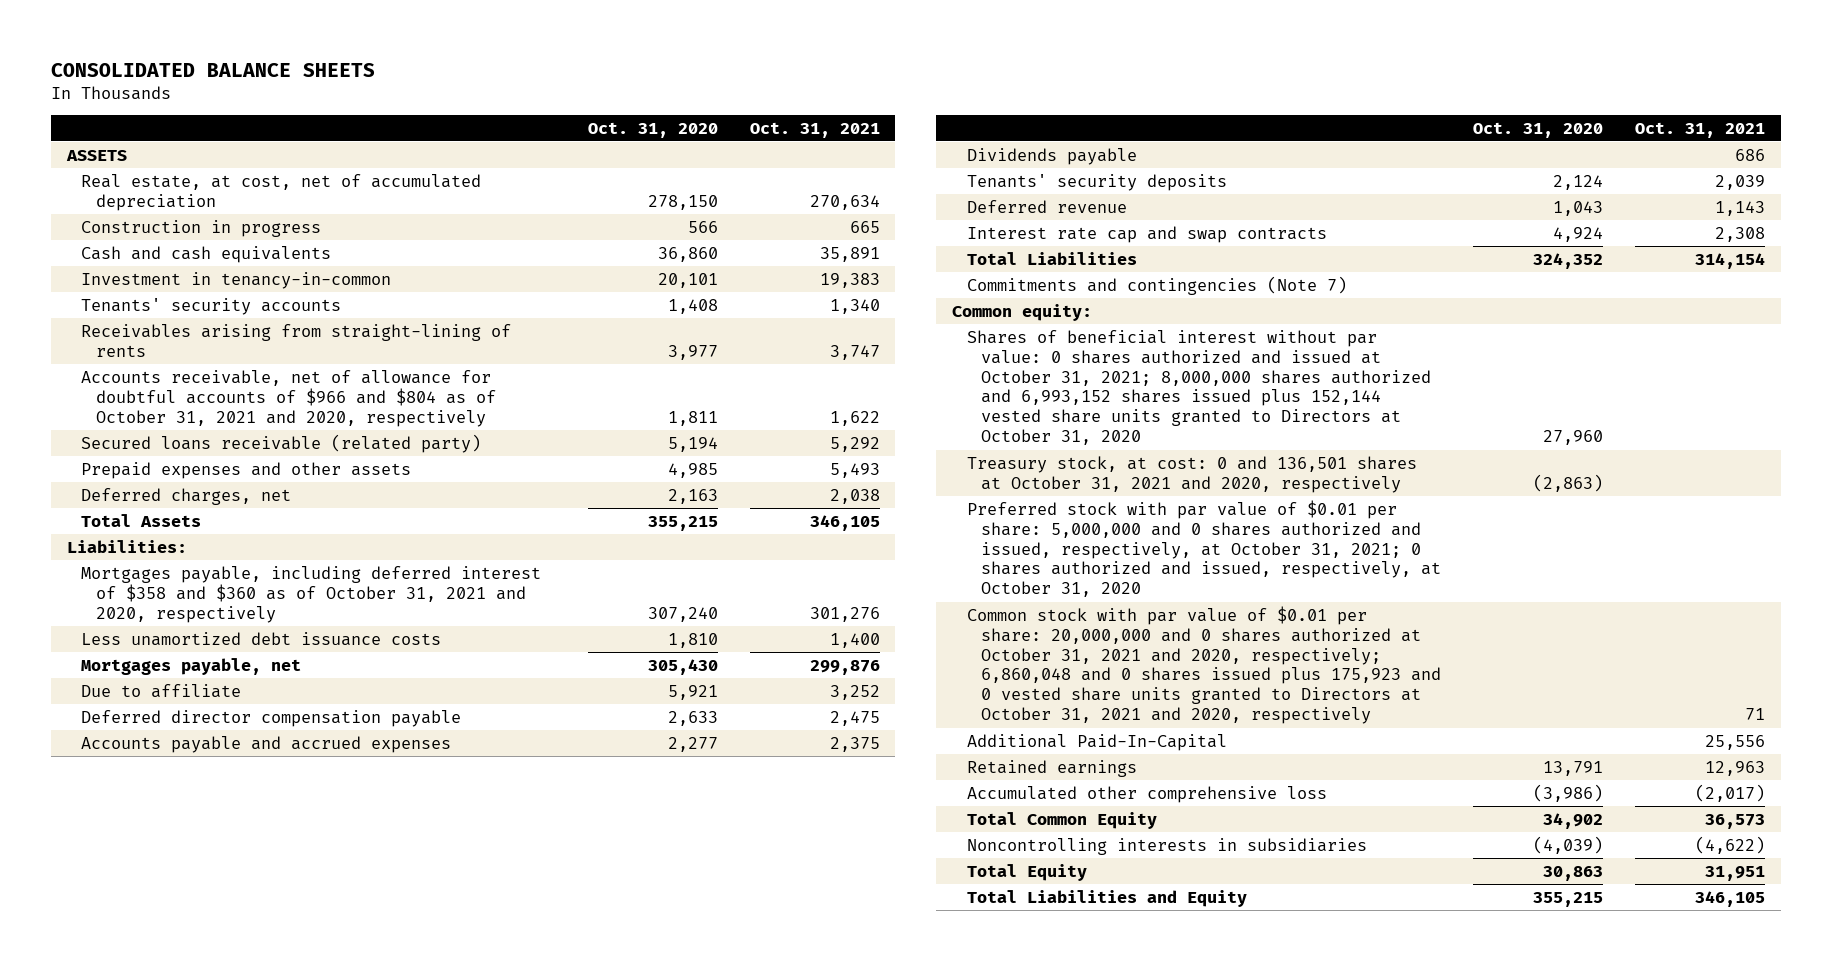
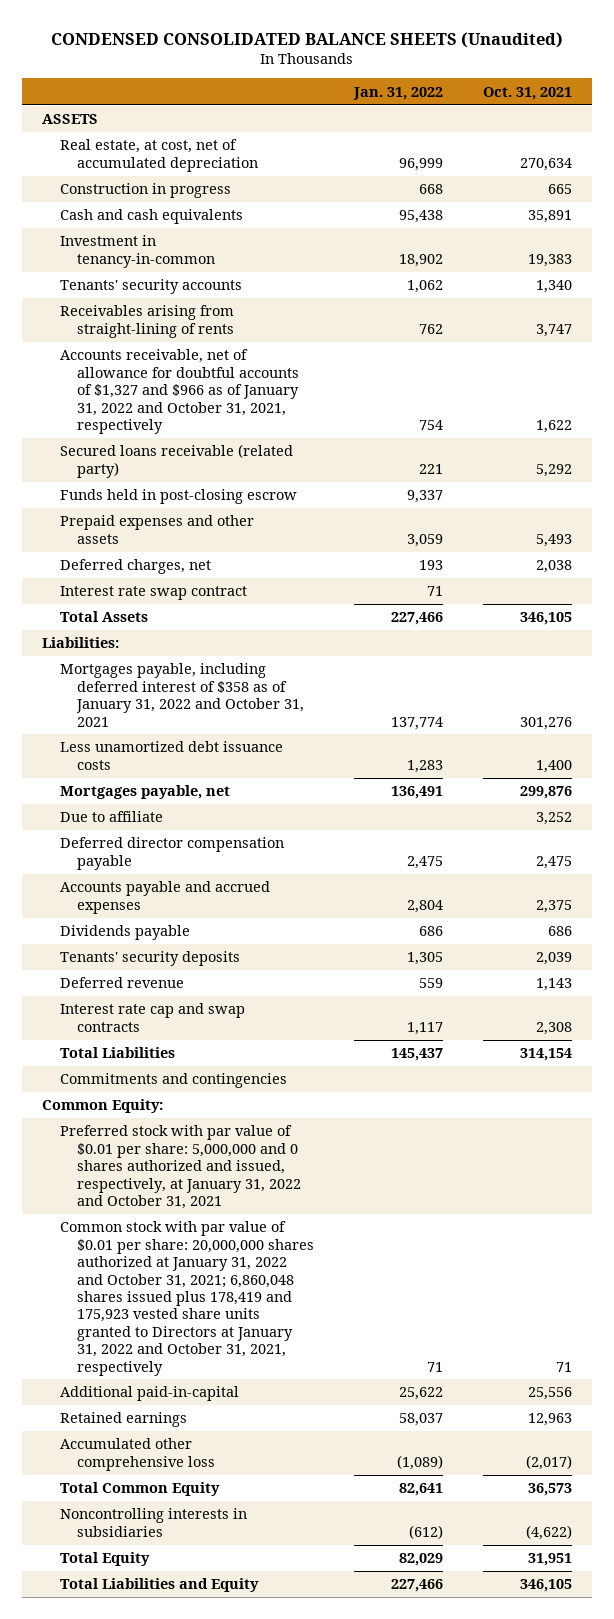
[51,62,376,77] CONSOLIDATED BALANCE SHEETS -> [51,31,564,48] CONDENSED CONSOLIDATED BALANCE SHEETS (Unaudited)
[587,121,718,138] Oct. 31, 2020 -> none
none -> [353,86,444,100] Jan. 31, 2022
[81,369,496,427] Accounts receivable, net of allowance for doubtful accounts of $966 and $804 as of October 31, 2021 and 2020, respectively -> [59,349,300,434] Accounts receivable, net of allowance for doubtful accounts of $1,327 and $966 as of January 31, 2022 and October 31, 2021, respectively
none -> [59,489,297,505] Funds held in post-closing escrow
none -> [59,586,247,601] Interest rate swap contract
[81,565,542,623] Mortgages payable, including deferred interest of $358 and $360 as of October 31, 2021 and 2020, respectively -> [59,663,305,727] Mortgages payable, including deferred interest of $358 as of January 31, 2022 and October 31, 2021
[966,329,1431,446] Shares of beneficial interest without par value: 0 shares authorized and issued at October 31, 2021; 8,000,000 shares authorized and 6,993,152 shares issued plus 152,144 vested share units granted to Directors at October 31, 2020 -> none
[966,455,1417,493] Treasury stock, at cost: 0 and 136,501 shares at October 31, 2021 and 2020, respectively -> none
[966,275,1347,295] Commitments and contingencies (Note 7) -> [59,1073,287,1089] Commitments and contingencies
[952,303,1093,321] Common equity: -> [42,1099,164,1114] Common Equity:
[966,499,1441,598] Preferred stock with par value of $0.01 per share: 5,000,000 and 0 shares authorized and issued, respectively, at October 31, 2021; 0 shares authorized and issued, respectively, at October 31, 2020 -> [59,1125,302,1209] Preferred stock with par value of $0.01 per share: 5,000,000 and 0 shares authorized and issued, respectively, at January 31, 2022 and October 31, 2021
[966,605,1441,725] Common stock with par value of $0.01 per share: 20,000,000 and 0 shares authorized at October 31, 2021 and 2020, respectively; 6,860,048 and 0 shares issued plus 175,923 and 0 vested share units granted to Directors at October 31, 2021 and 2020, respectively -> [59,1221,315,1376] Common stock with par value of $0.01 per share: 20,000,000 shares authorized at January 31, 2022 and October 31, 2021; 6,860,048 shares issued plus 178,419 and 175,923 vested share units granted to Directors at January 31, 2022 and October 31, 2021, respectively
[966,733,1227,751] Additional Paid-In-Capital -> [59,1386,239,1402] Additional paid-in-capital

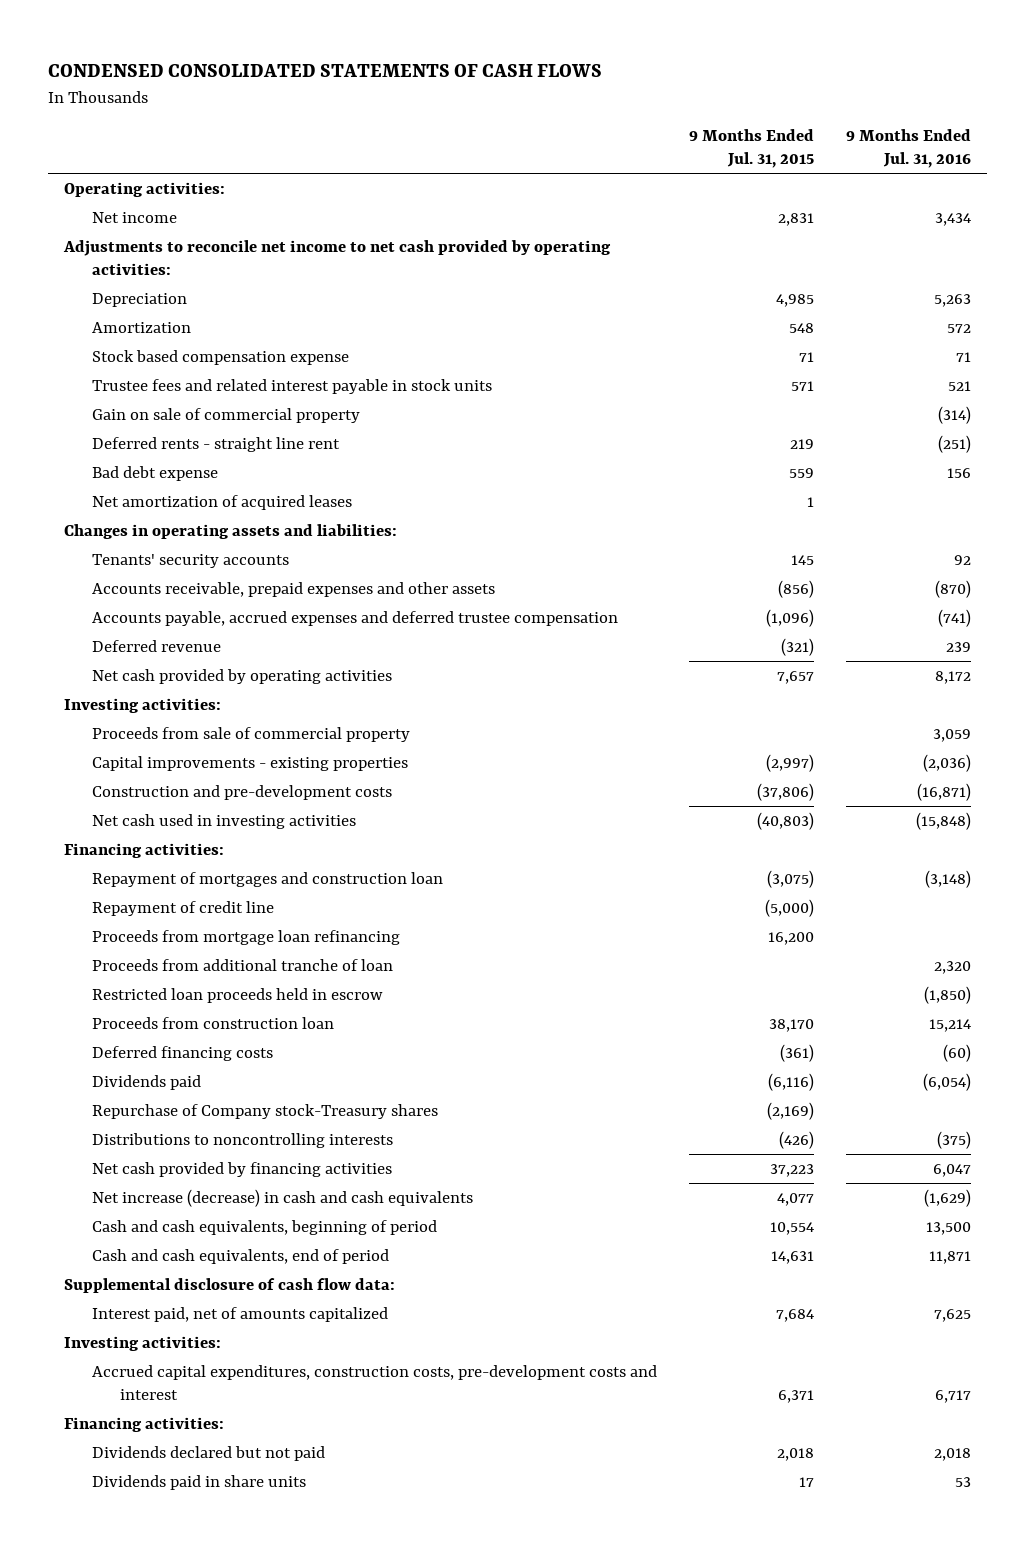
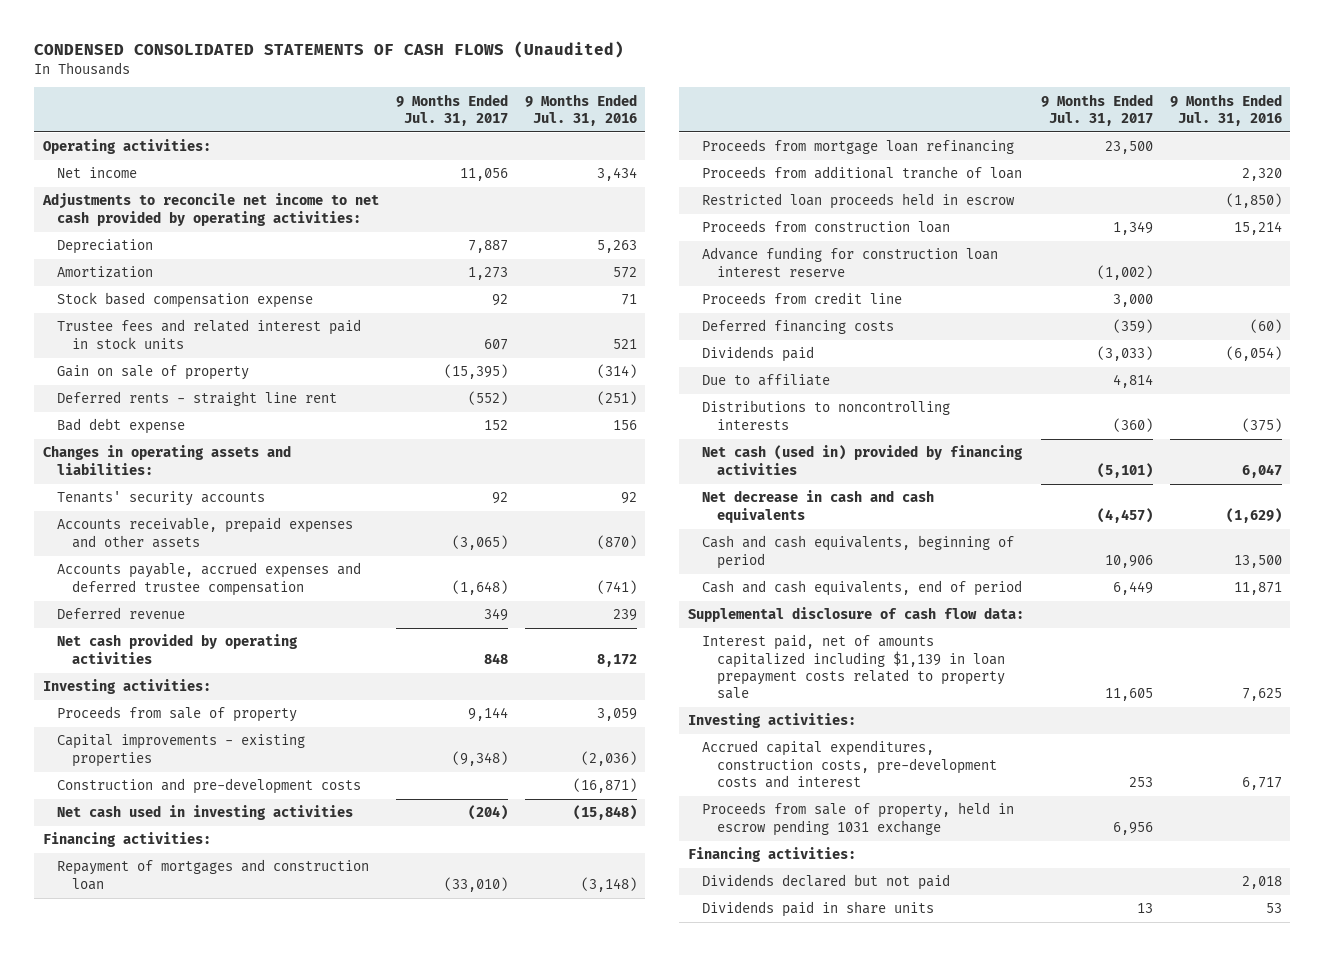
[47,64,602,78] CONDENSED CONSOLIDATED STATEMENTS OF CASH FLOWS -> [34,41,625,59] CONDENSED CONSOLIDATED STATEMENTS OF CASH FLOWS (Unaudited)
[689,129,815,169] 9 Months Ended Jul. 31, 2015 -> none
none -> [395,93,508,126] 9 Months Ended Jul. 31, 2017
[92,379,493,395] Trustee fees and related interest payable in stock units -> [57,319,362,349] Trustee fees and related interest paid in stock units
[92,408,361,424] Gain on sale of commercial property -> [57,365,250,381] Gain on sale of property
[92,495,353,511] Net amortization of acquired leases -> none
[92,727,411,743] Proceeds from sale of commercial property -> [57,706,298,723] Proceeds from sale of property
[92,901,275,917] Repayment of credit line -> none
none -> [702,247,999,277] Advance funding for construction loan interest reserve
none -> [702,292,903,305] Proceeds from credit line
[92,1104,439,1120] Repurchase of Company stock-Treasury shares -> none
none -> [702,374,831,387] Due to affiliate
[92,1162,393,1178] Net cash provided by financing activities -> [702,445,1024,475] Net cash (used in) provided by financing activities
[92,1189,474,1208] Net increase (decrease) in cash and cash equivalents -> [702,490,935,523] Net decrease in cash and cash equivalents
[92,1307,389,1323] Interest paid, net of amounts capitalized -> [702,634,1006,700] Interest paid, net of amounts capitalized including $1,139 in loan prepayment costs related to property sale
none -> [702,802,1015,836] Proceeds from sale of property, held in escrow pending 1031 exchange

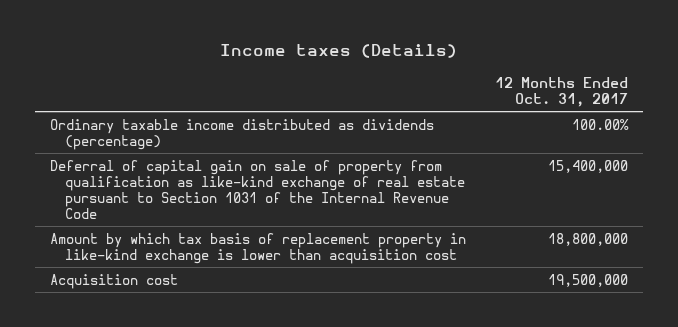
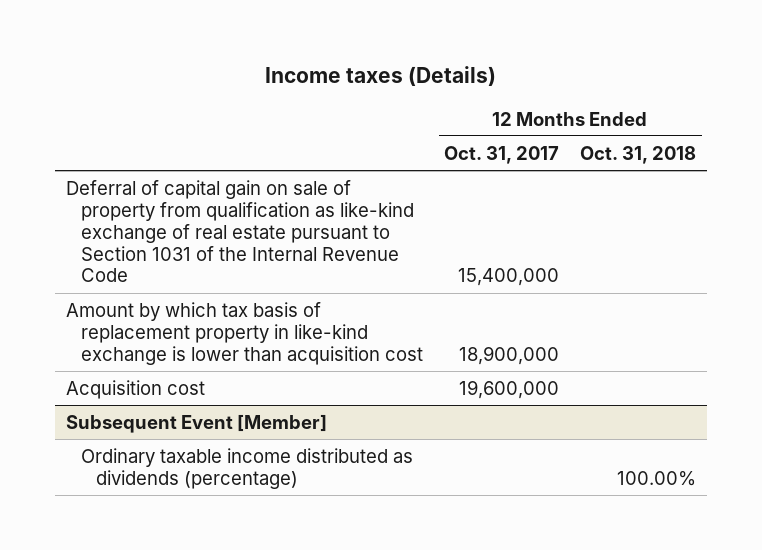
none -> [580,145,697,164] Oct. 31, 2018
[49,118,434,150] Ordinary taxable income distributed as dividends (percentage) -> none
[548,232,629,246] 18,800,000 -> [459,345,560,365] 18,900,000
[548,273,629,287] 19,500,000 -> [459,379,560,399] 19,600,000
none -> [65,413,327,433] Subsequent Event [Member]
none -> [80,447,413,489] Ordinary taxable income distributed as dividends (percentage)

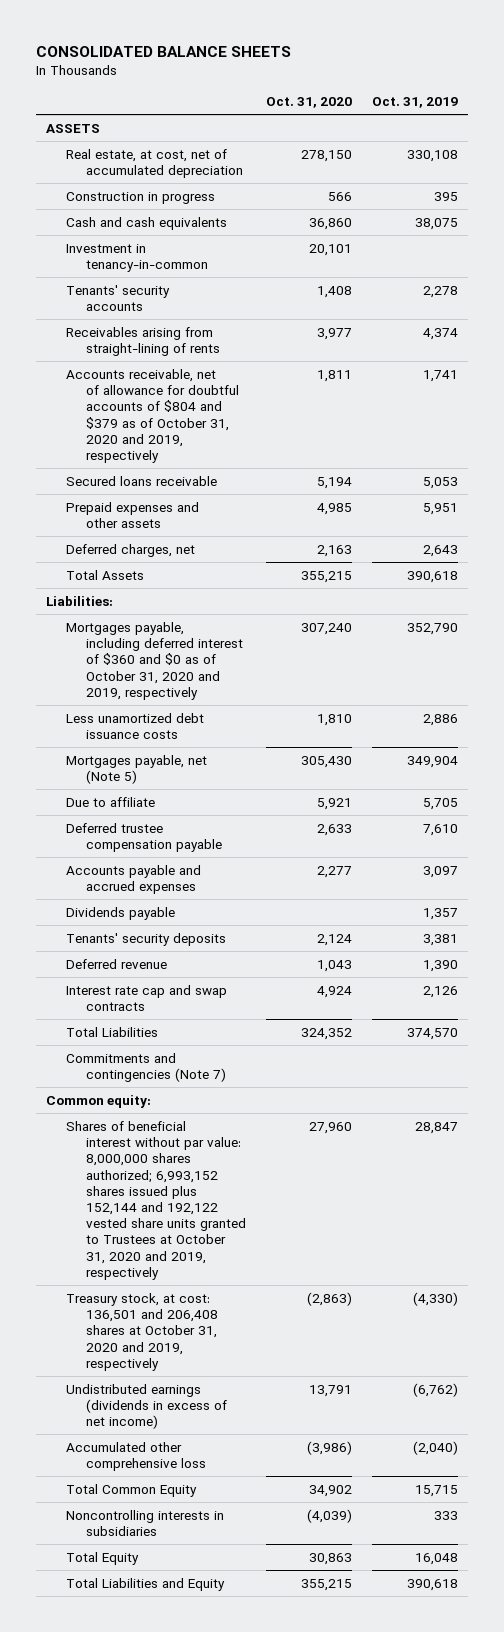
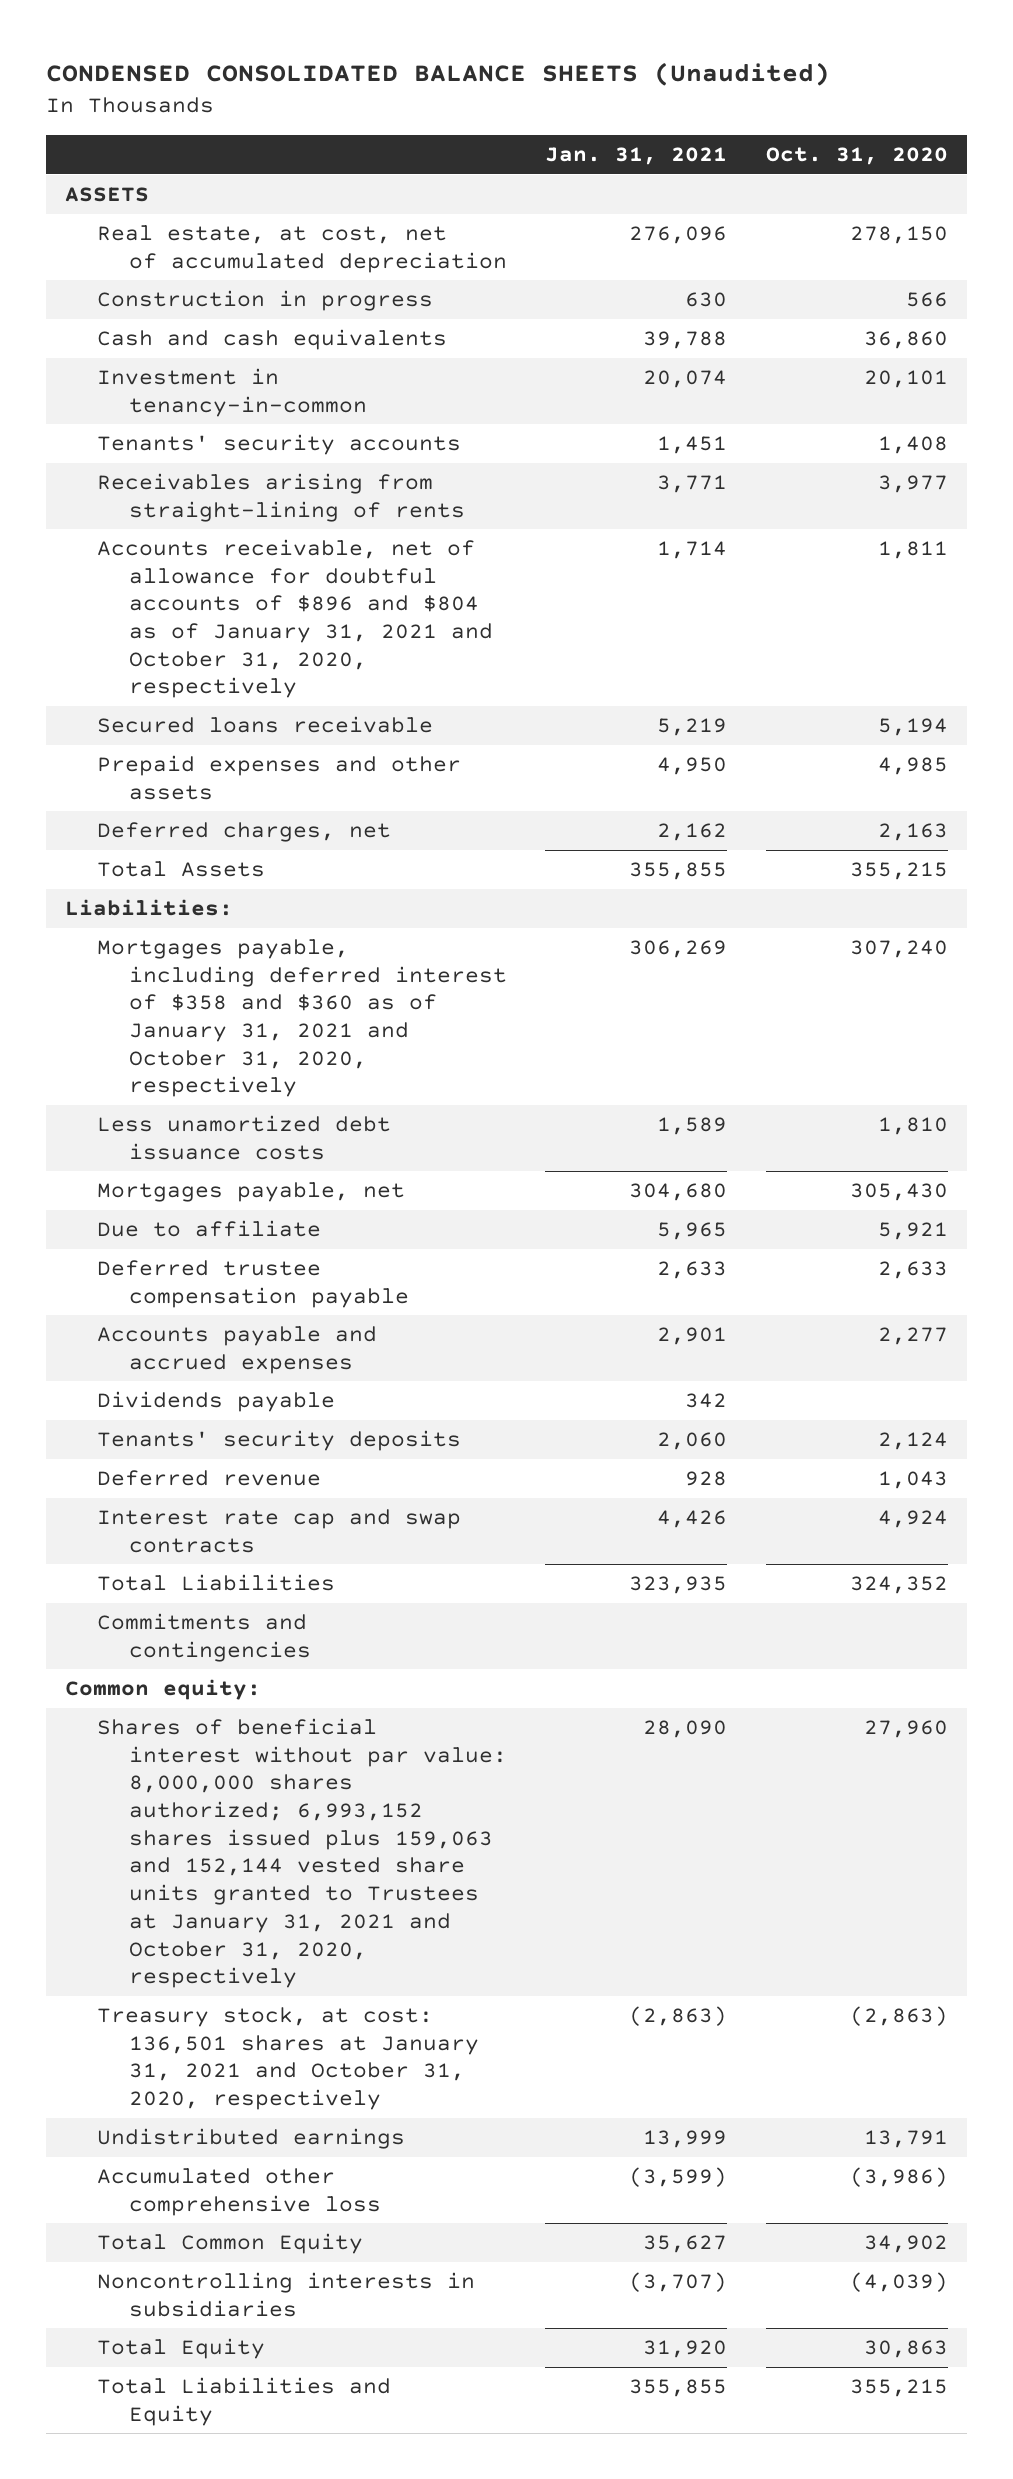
[35,45,291,57] CONSOLIDATED BALANCE SHEETS -> [45,62,830,87] CONDENSED CONSOLIDATED BALANCE SHEETS (Unaudited)
[371,97,458,109] Oct. 31, 2019 -> none
none -> [545,146,728,165] Jan. 31, 2021
[65,368,240,464] Accounts receivable, net of allowance for doubtful accounts of $804 and $379 as of October 31, 2020 and 2019, respectively -> [96,539,493,699] Accounts receivable, net of allowance for doubtful accounts of $896 and $804 as of January 31, 2021 and October 31, 2020, respectively
[65,621,244,700] Mortgages payable, including deferred interest of $360 and $0 as of October 31, 2020 and 2019, respectively -> [96,939,507,1098] Mortgages payable, including deferred interest of $358 and $360 as of January 31, 2021 and October 31, 2020, respectively
[65,754,207,785] Mortgages payable, net (Note 5) -> [96,1182,405,1203] Mortgages payable, net
[65,1052,227,1083] Commitments and contingencies (Note 7) -> [96,1613,311,1662] Commitments and contingencies
[65,1120,247,1280] Shares of beneficial interest without par value: 8,000,000 shares authorized; 6,993,152 shares issued plus 152,144 and 192,122 vested share units granted to Trustees at October 31, 2020 and 2019, respectively -> [96,1718,507,1989] Shares of beneficial interest without par value: 8,000,000 shares authorized; 6,993,152 shares issued plus 159,063 and 152,144 vested share units granted to Trustees at January 31, 2021 and October 31, 2020, respectively
[65,1292,219,1371] Treasury stock, at cost: 136,501 and 206,408 shares at October 31, 2020 and 2019, respectively -> [96,2007,479,2111] Treasury stock, at cost: 136,501 shares at January 31, 2021 and October 31, 2020, respectively
[65,1383,228,1430] Undistributed earnings (dividends in excess of net income) -> [96,2128,405,2150] Undistributed earnings

